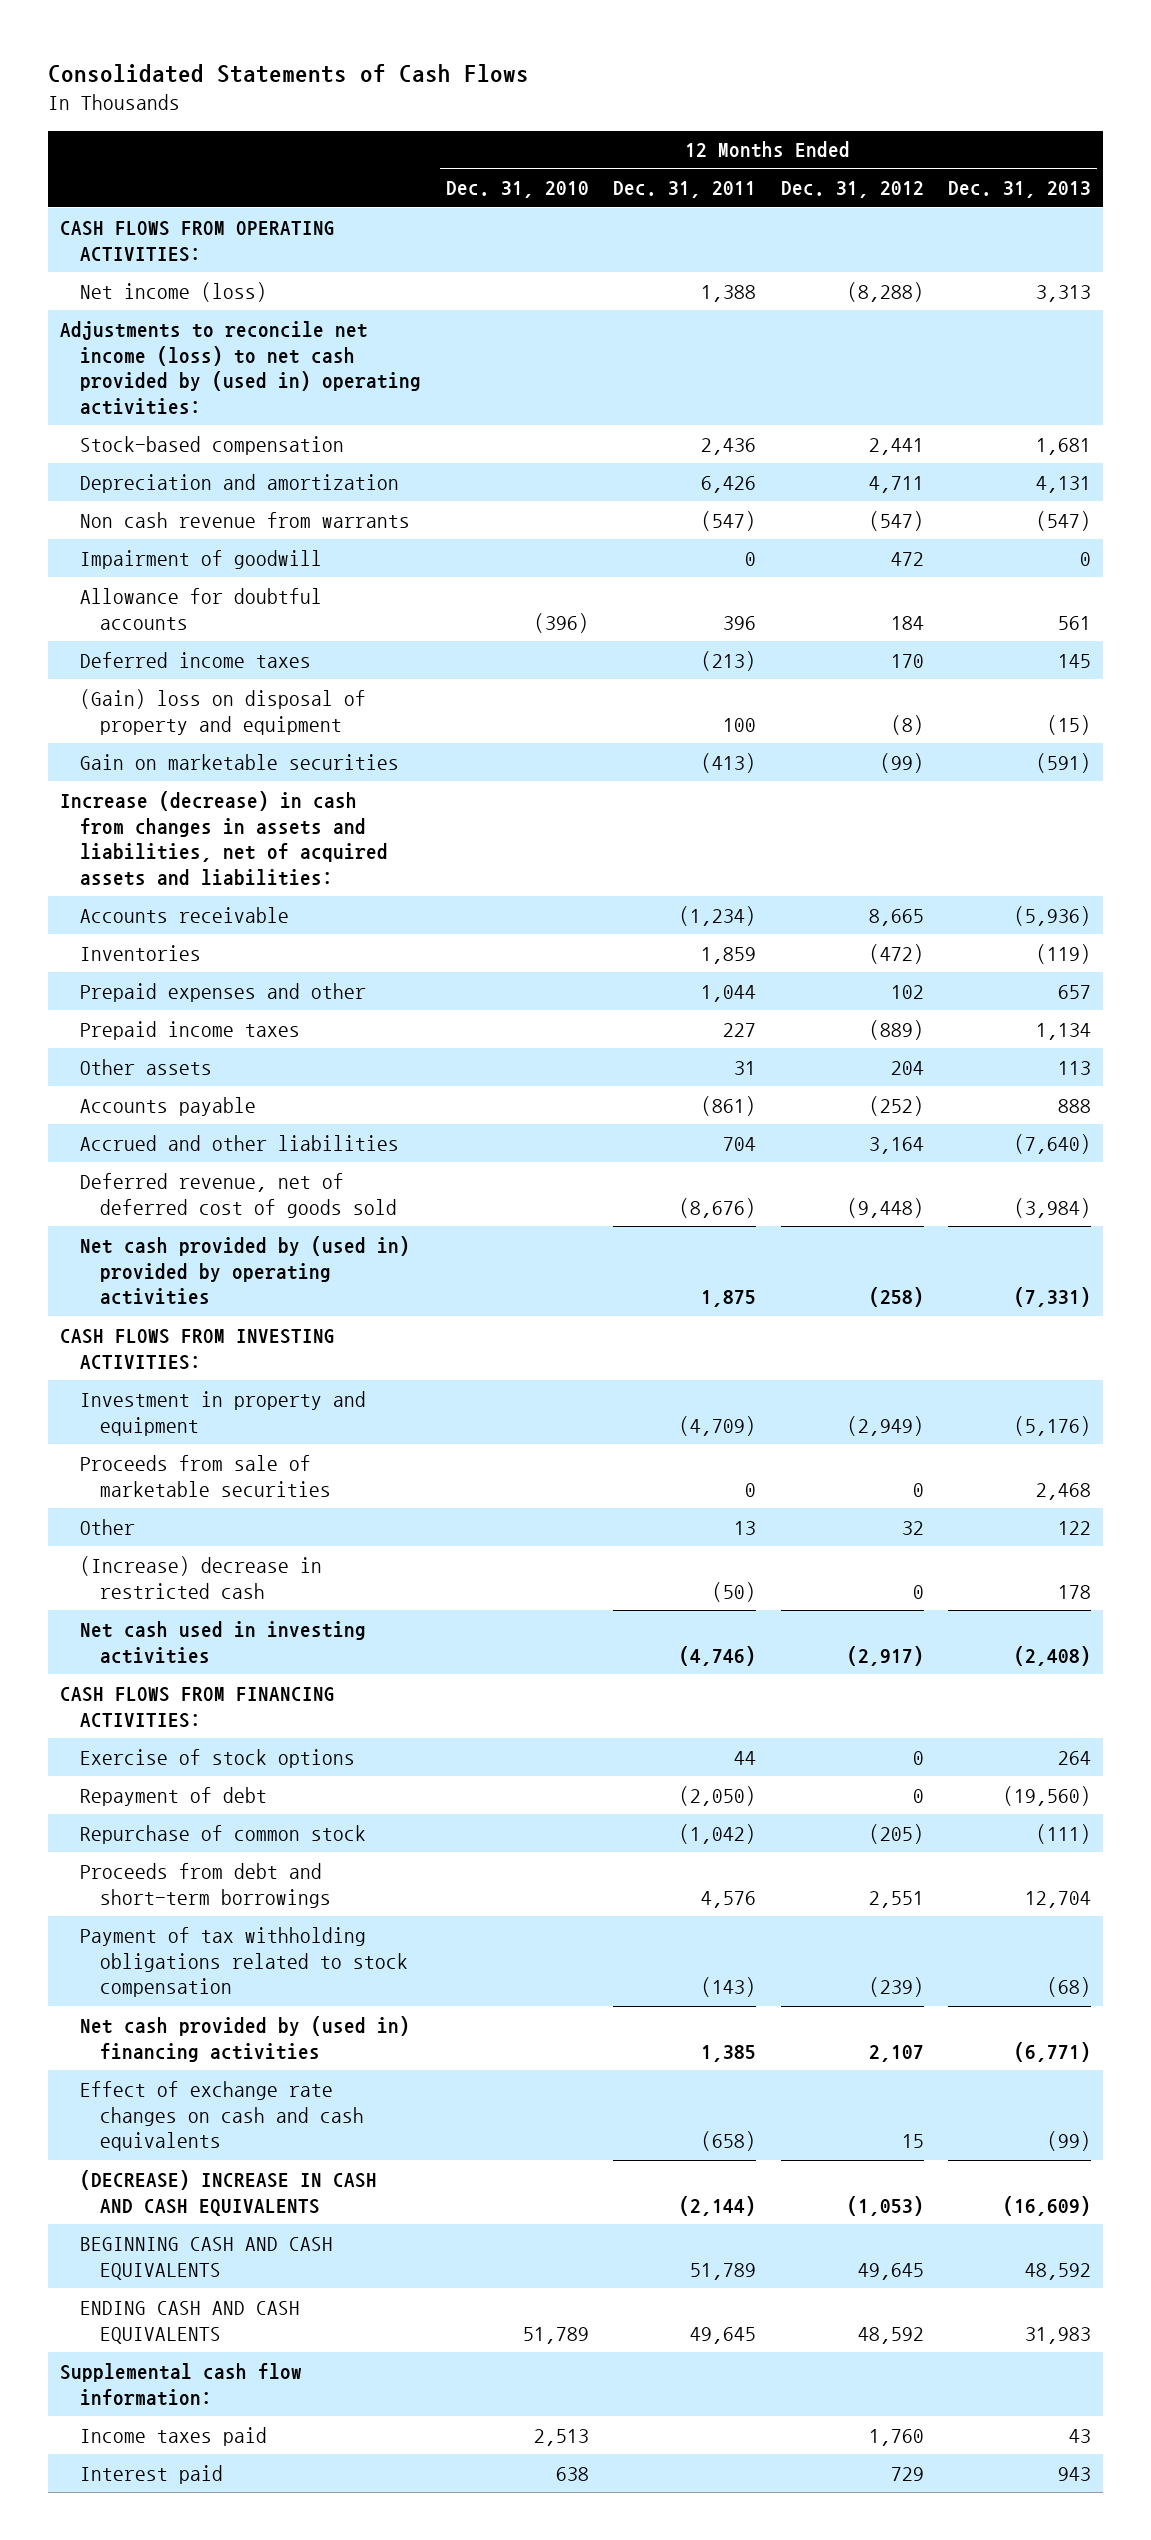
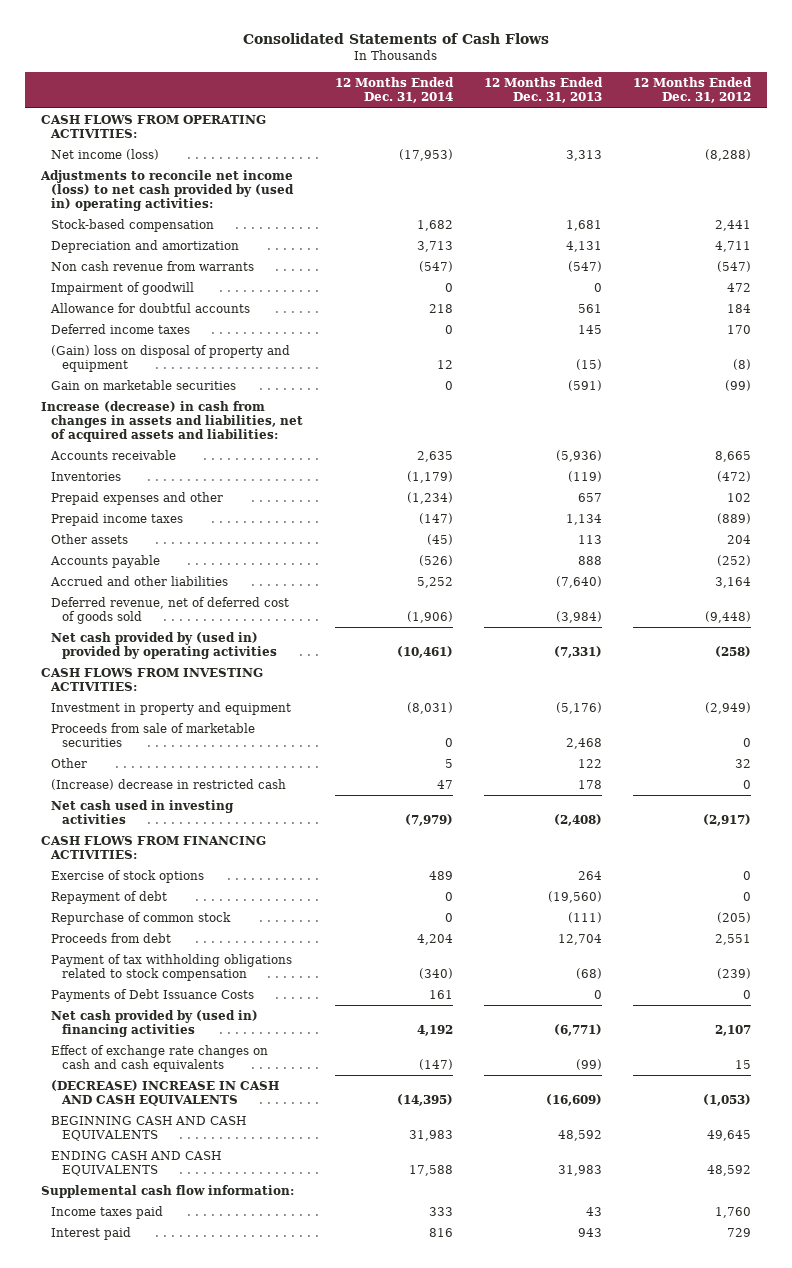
[445,181,589,199] Dec. 31, 2010 -> none
[613,181,757,199] Dec. 31, 2011 -> none
none -> [334,77,454,104] 12 Months Ended Dec. 31, 2014
[80,1862,332,1908] Proceeds from debt and short-term borrowings -> [51,933,172,944] Proceeds from debt
none -> [51,989,255,1003] Payments of Debt Issuance Costs

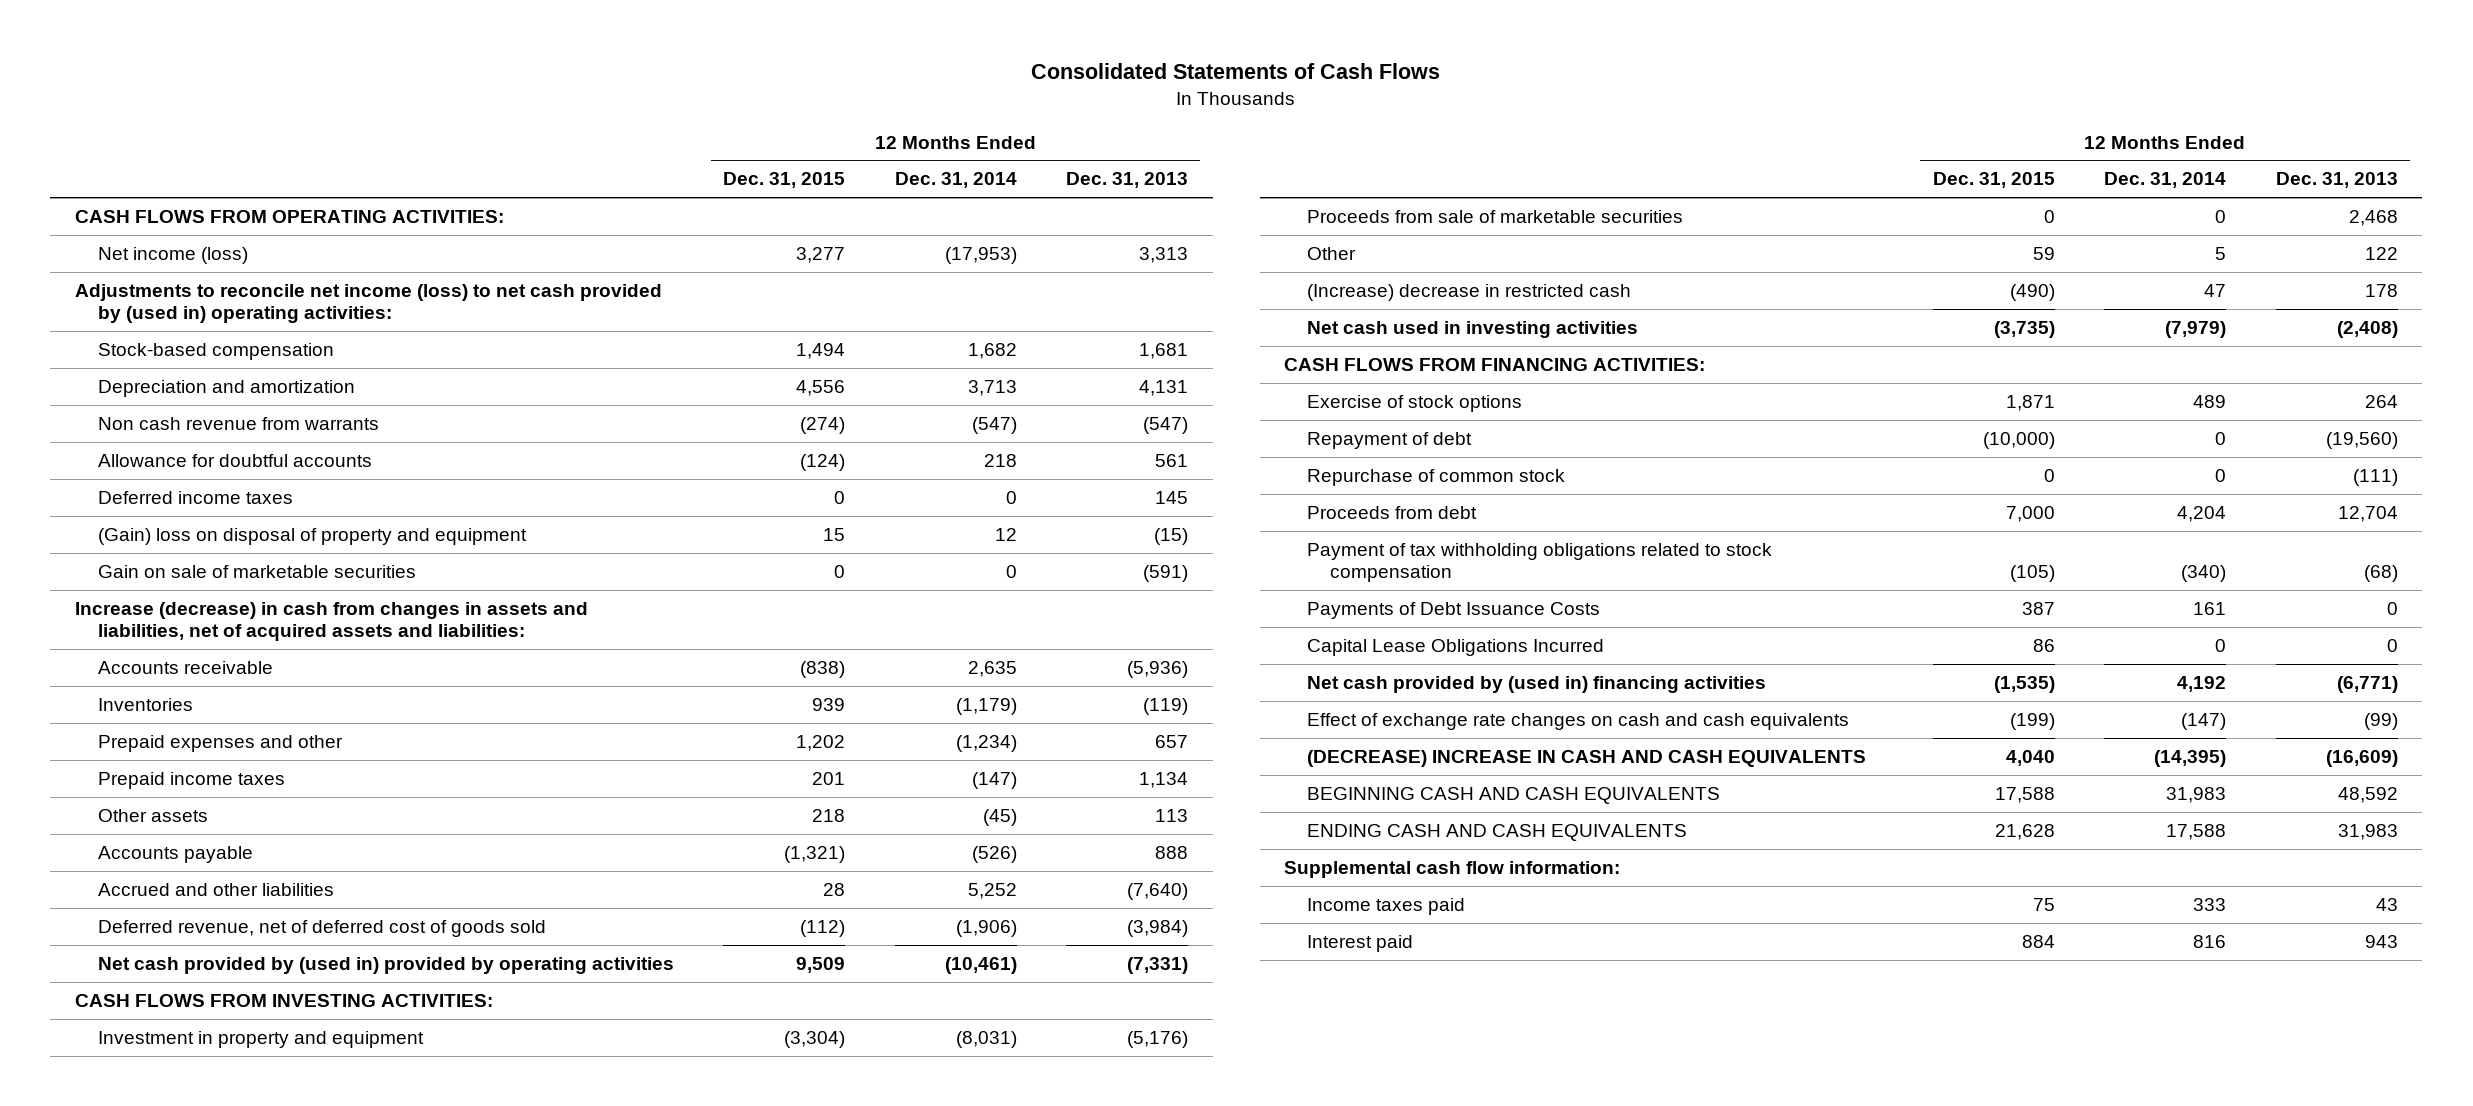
[633,77,753,104] 12 Months Ended Dec. 31, 2012 -> none
none -> [723,172,846,189] Dec. 31, 2015
[51,282,195,296] Impairment of goodwill -> none
[51,380,237,391] Gain on marketable securities -> [97,564,416,578] Gain on sale of marketable securities
none -> [1307,638,1605,656] Capital Lease Obligations Incurred

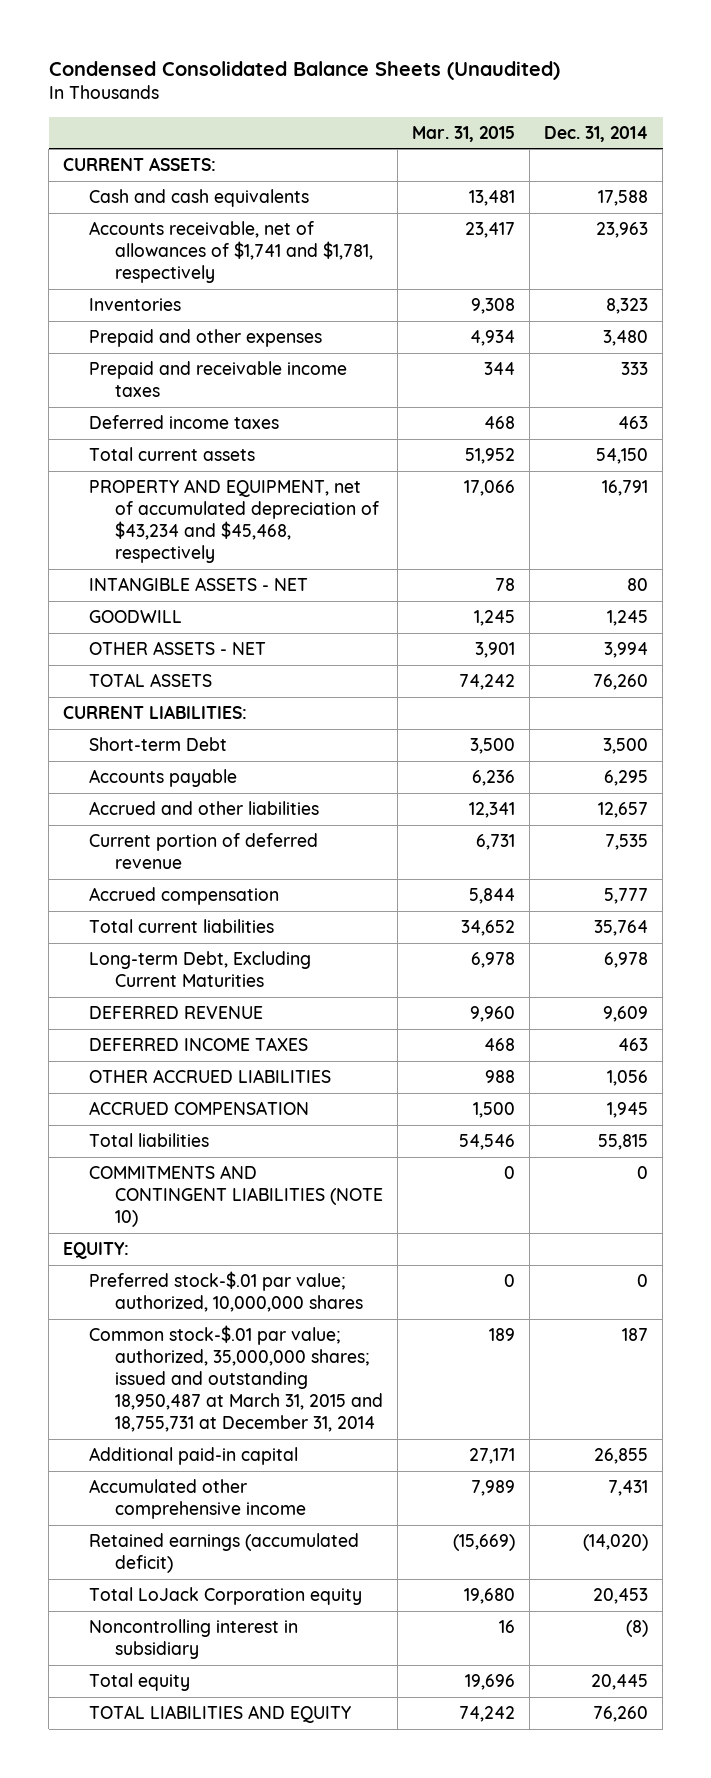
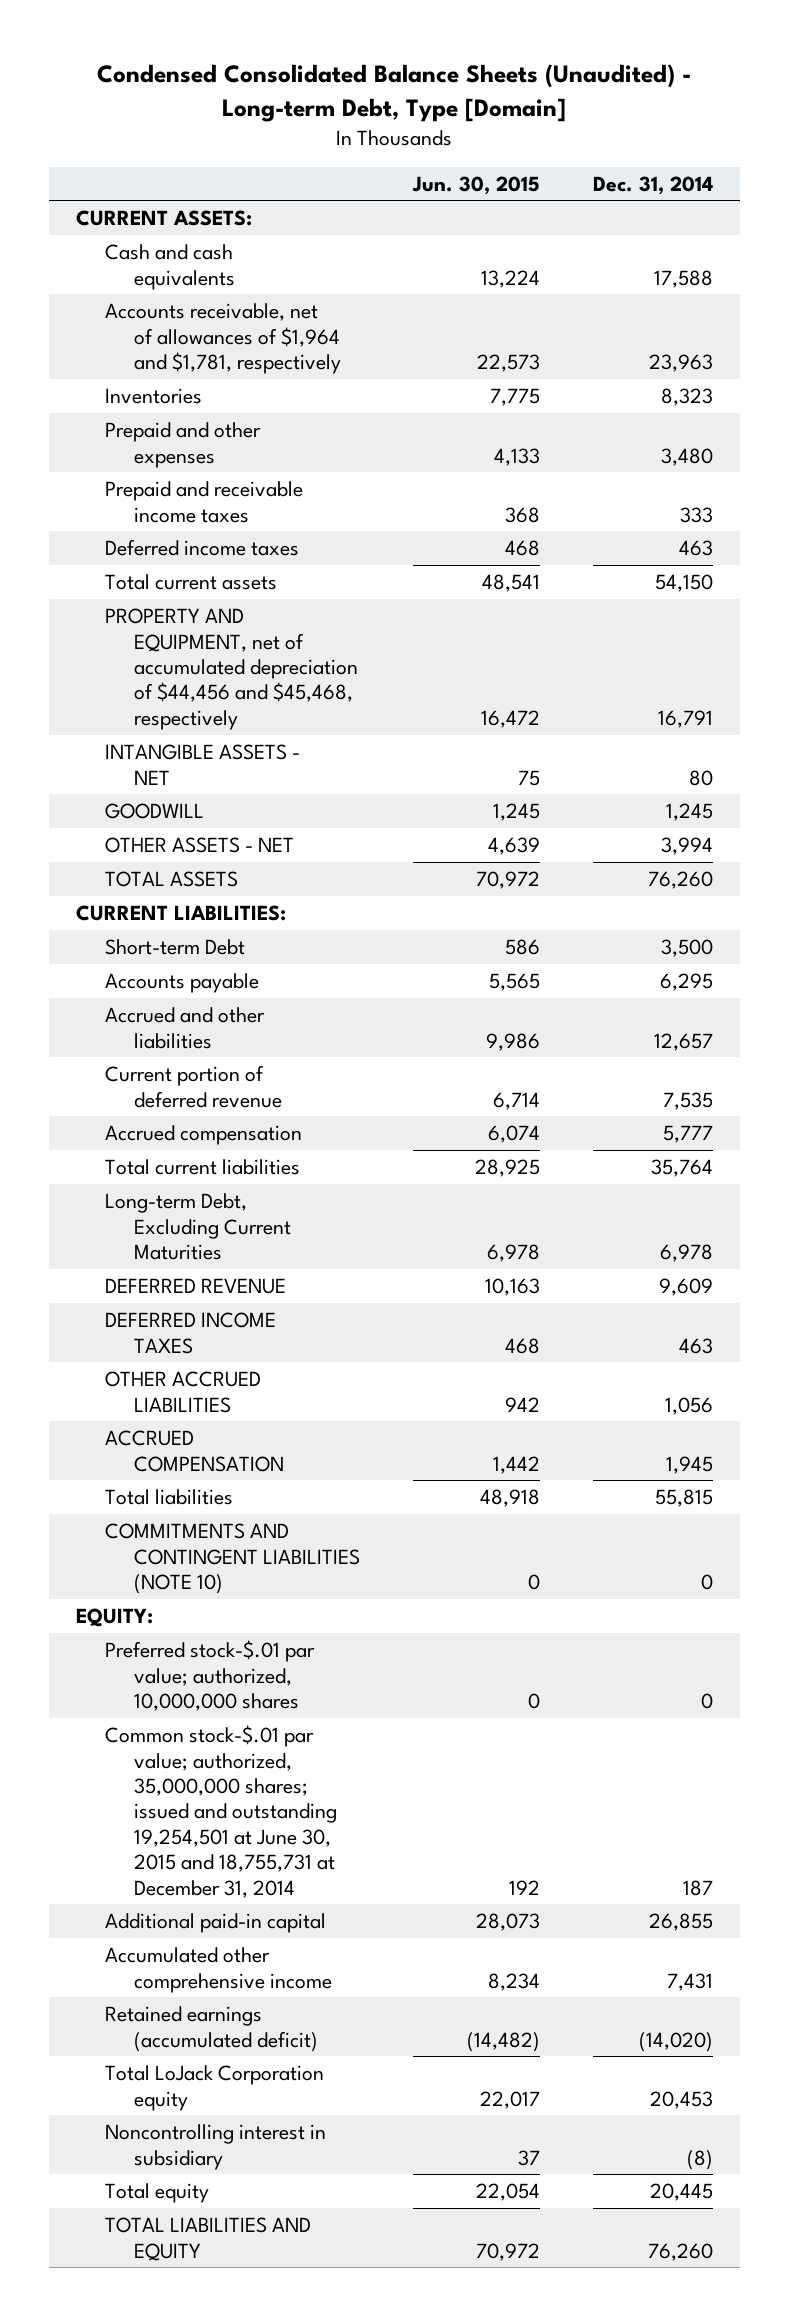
[48,60,560,80] Condensed Consolidated Balance Sheets (Unaudited) -> [97,64,692,122] Condensed Consolidated Balance Sheets (Unaudited) - Long-term Debt, Type [Domain]
[412,125,516,142] Mar. 31, 2015 -> none
none -> [411,175,540,195] Jun. 30, 2015
[89,221,374,283] Accounts receivable, net of allowances of $1,741 and $1,781, respectively -> [104,303,341,374] Accounts receivable, net of allowances of $1,964 and $1,781, respectively
[89,479,380,563] PROPERTY AND EQUIPMENT, net of accumulated depreciation of $43,234 and $45,468, respectively -> [104,608,358,730] PROPERTY AND EQUIPMENT, net of accumulated depreciation of $44,456 and $45,468, respectively
[89,1325,384,1432] Common stock-$.01 par value; authorized, 35,000,000 shares; issued and outstanding 18,950,487 at March 31, 2015 and 18,755,731 at December 31, 2014 -> [104,1725,337,1898] Common stock-$.01 par value; authorized, 35,000,000 shares; issued and outstanding 19,254,501 at June 30, 2015 and 18,755,731 at December 31, 2014

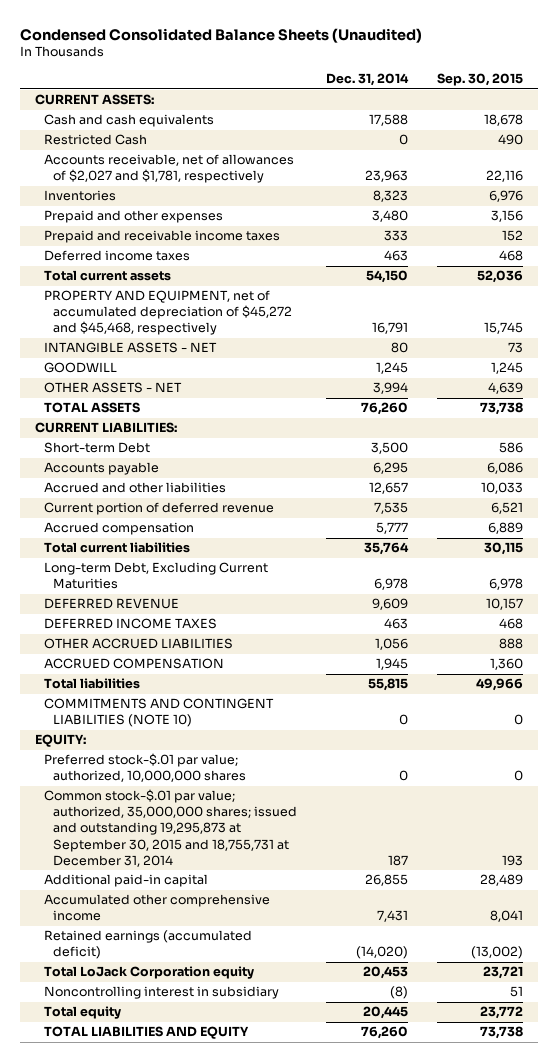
[97,64,692,122] Condensed Consolidated Balance Sheets (Unaudited) - Long-term Debt, Type [Domain] -> [20,27,423,43] Condensed Consolidated Balance Sheets (Unaudited)
[411,175,540,195] Jun. 30, 2015 -> none
none -> [437,73,524,87] Sep. 30, 2015
none -> [43,134,147,146] Restricted Cash
[104,303,341,374] Accounts receivable, net of allowances of $1,964 and $1,781, respectively -> [43,154,294,184] Accounts receivable, net of allowances of $2,027 and $1,781, respectively
[104,608,358,730] PROPERTY AND EQUIPMENT, net of accumulated depreciation of $44,456 and $45,468, respectively -> [43,290,292,336] PROPERTY AND EQUIPMENT, net of accumulated depreciation of $45,272 and $45,468, respectively
[104,1725,337,1898] Common stock-$.01 par value; authorized, 35,000,000 shares; issued and outstanding 19,254,501 at June 30, 2015 and 18,755,731 at December 31, 2014 -> [43,789,297,867] Common stock-$.01 par value; authorized, 35,000,000 shares; issued and outstanding 19,295,873 at September 30, 2015 and 18,755,731 at December 31, 2014

